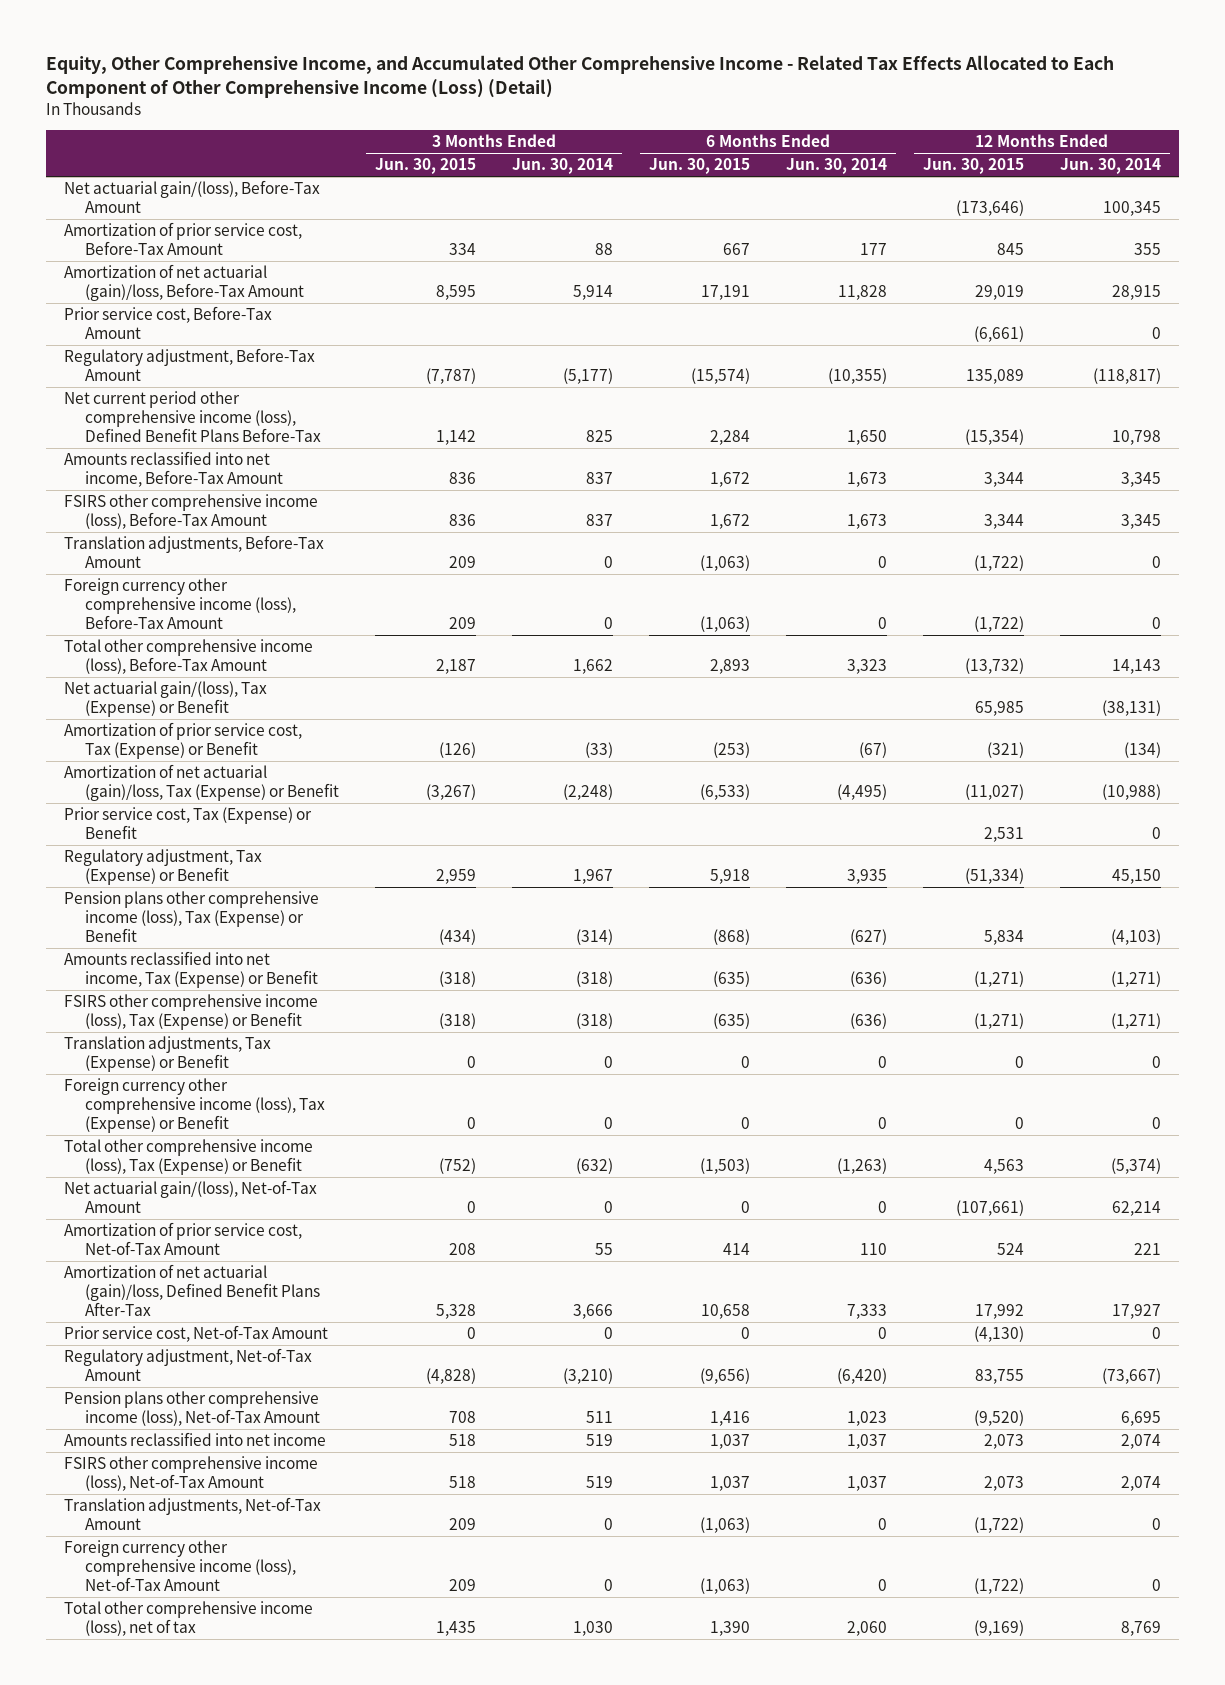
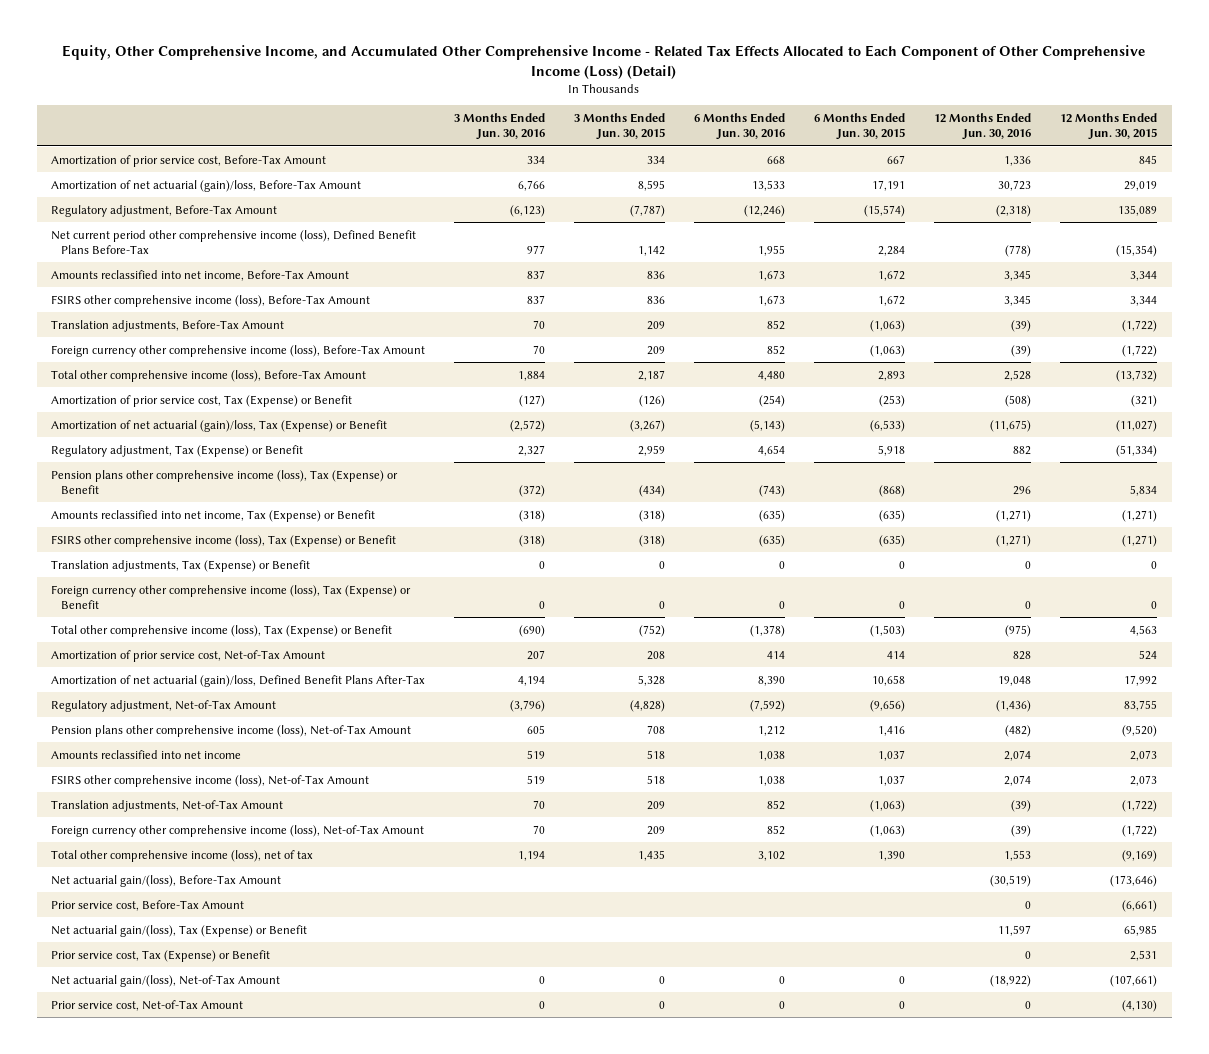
[512,158,614,175] Jun. 30, 2014 -> none
[786,158,888,175] Jun. 30, 2014 -> none
[1060,158,1162,175] Jun. 30, 2014 -> none
none -> [454,112,546,141] 3 Months Ended Jun. 30, 2016
none -> [694,112,786,141] 6 Months Ended Jun. 30, 2016
none -> [934,112,1032,141] 12 Months Ended Jun. 30, 2016
[64,180,321,214] Net actuarial gain/(loss), Before-Tax Amount -> [51,874,282,887] Net actuarial gain/(loss), Before-Tax Amount
[64,306,273,340] Prior service cost, Before-Tax Amount -> [51,899,245,911] Prior service cost, Before-Tax Amount
[64,681,268,718] Net actuarial gain/(loss), Tax (Expense) or Benefit -> [51,924,308,937] Net actuarial gain/(loss), Tax (Expense) or Benefit
[64,807,313,840] Prior service cost, Tax (Expense) or Benefit -> [51,949,271,962] Prior service cost, Tax (Expense) or Benefit
[64,1180,318,1214] Net actuarial gain/(loss), Net-of-Tax Amount -> [51,974,281,987] Net actuarial gain/(loss), Net-of-Tax Amount
[64,1325,329,1343] Prior service cost, Net-of-Tax Amount -> [51,999,244,1011] Prior service cost, Net-of-Tax Amount

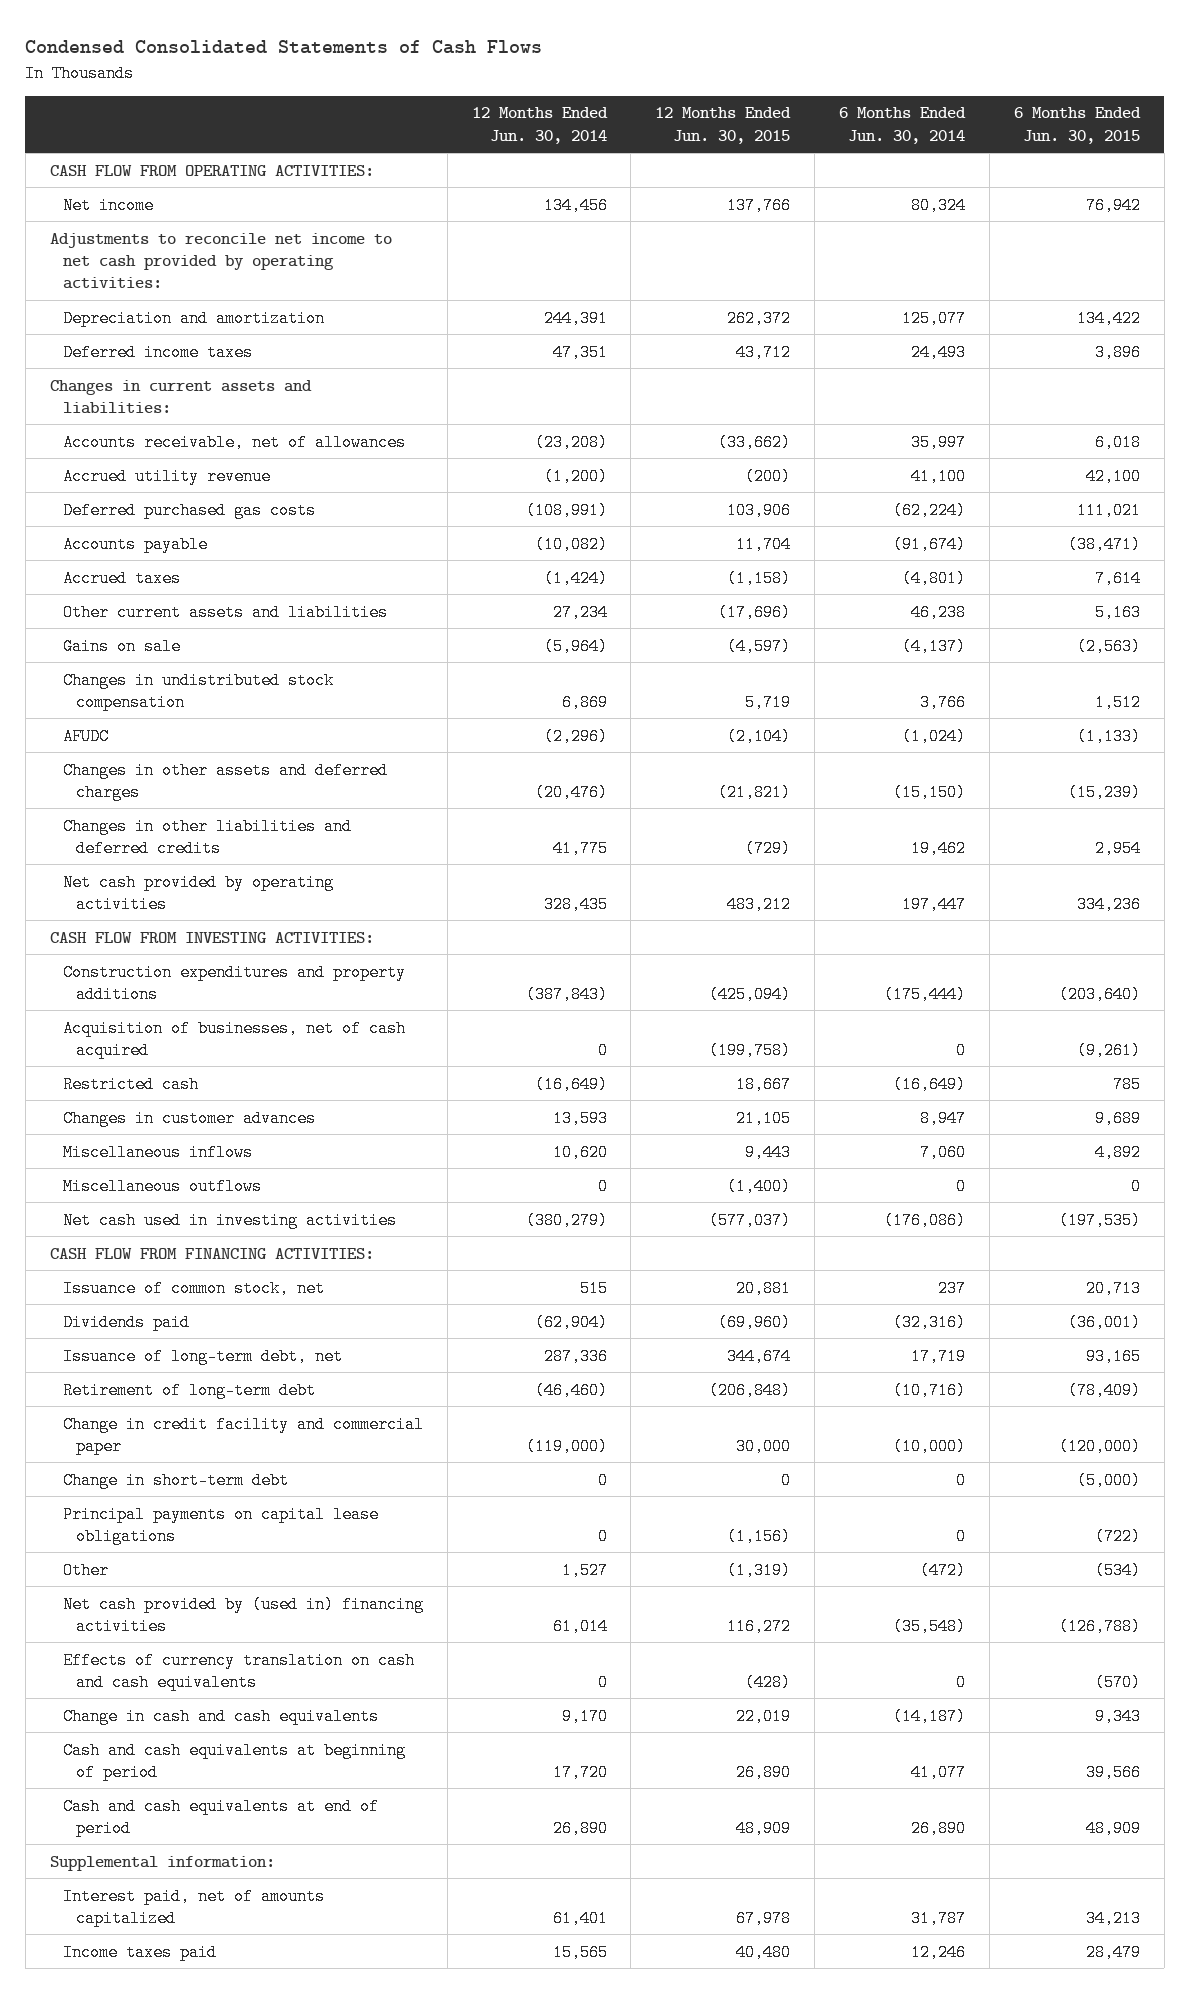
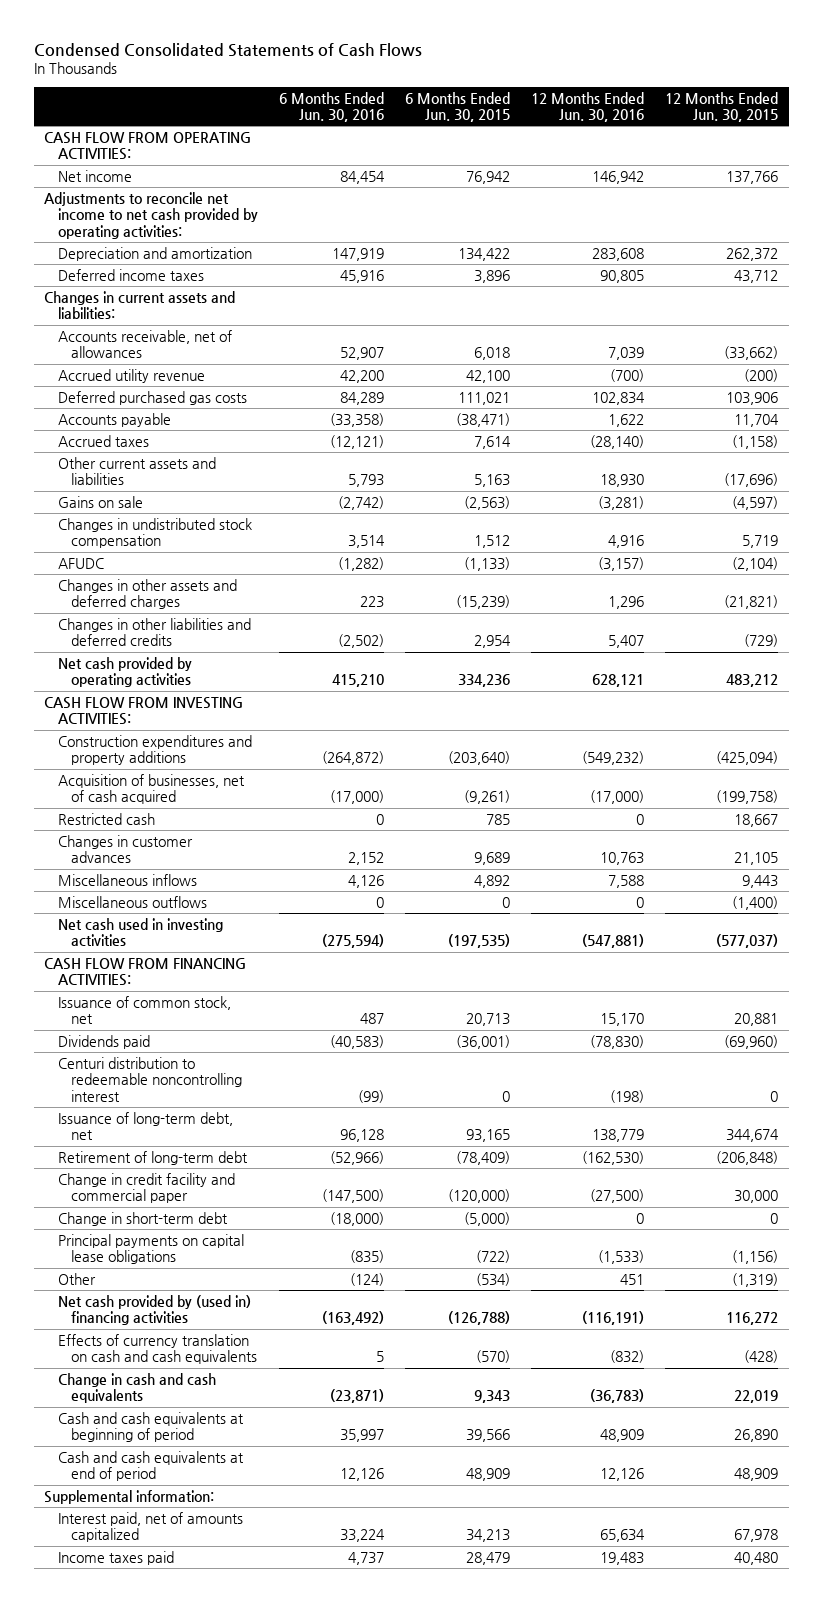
[471,107,608,144] 12 Months Ended Jun. 30, 2014 -> none
[839,107,967,144] 6 Months Ended Jun. 30, 2014 -> none
none -> [278,91,384,122] 6 Months Ended Jun. 30, 2016
none -> [531,91,645,122] 12 Months Ended Jun. 30, 2016
none -> [57,1056,243,1102] Centuri distribution to redeemable noncontrolling interest

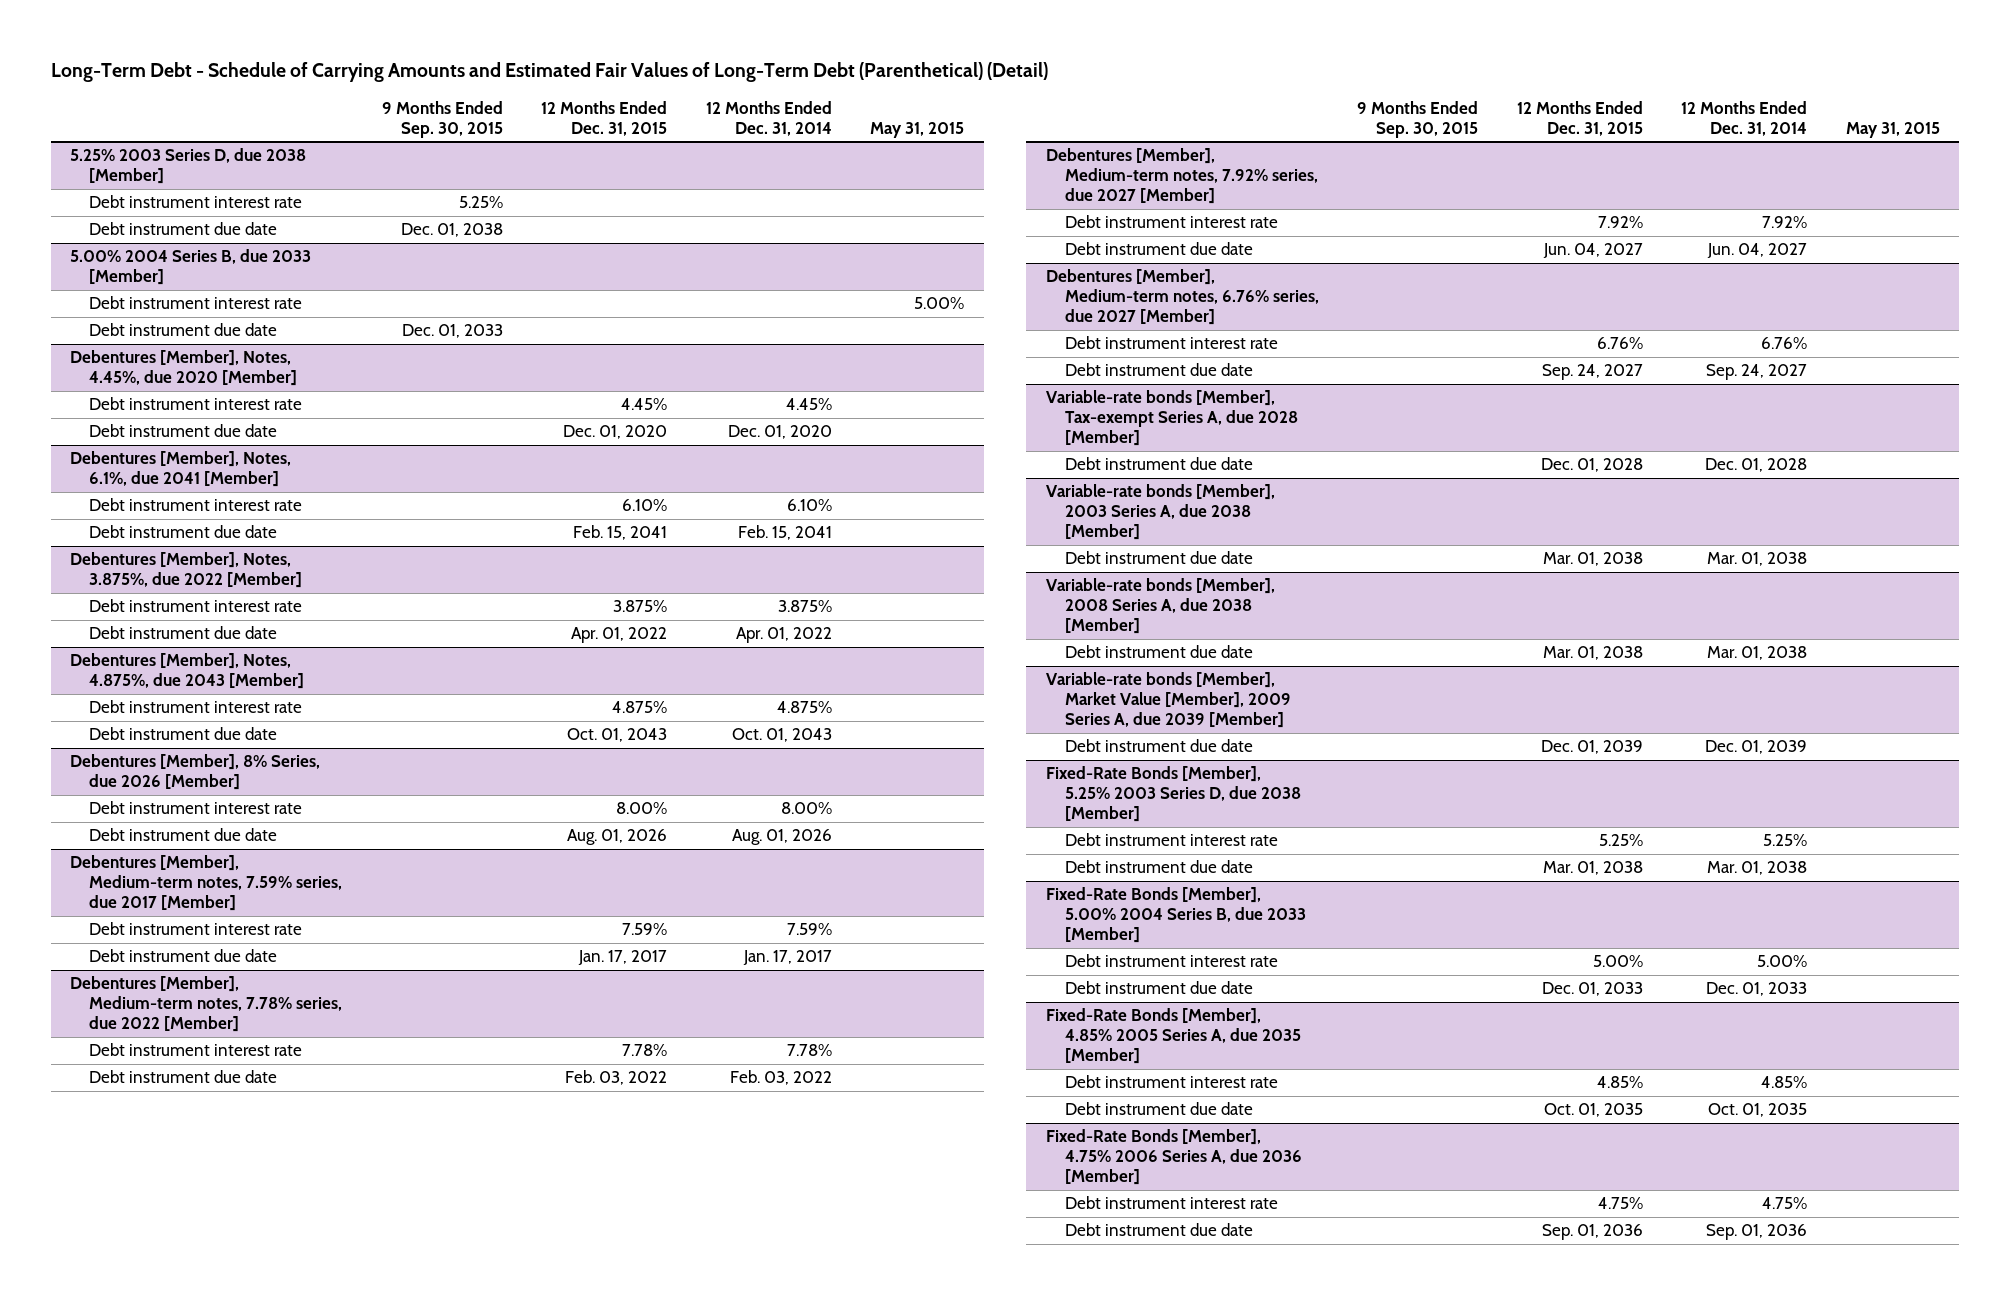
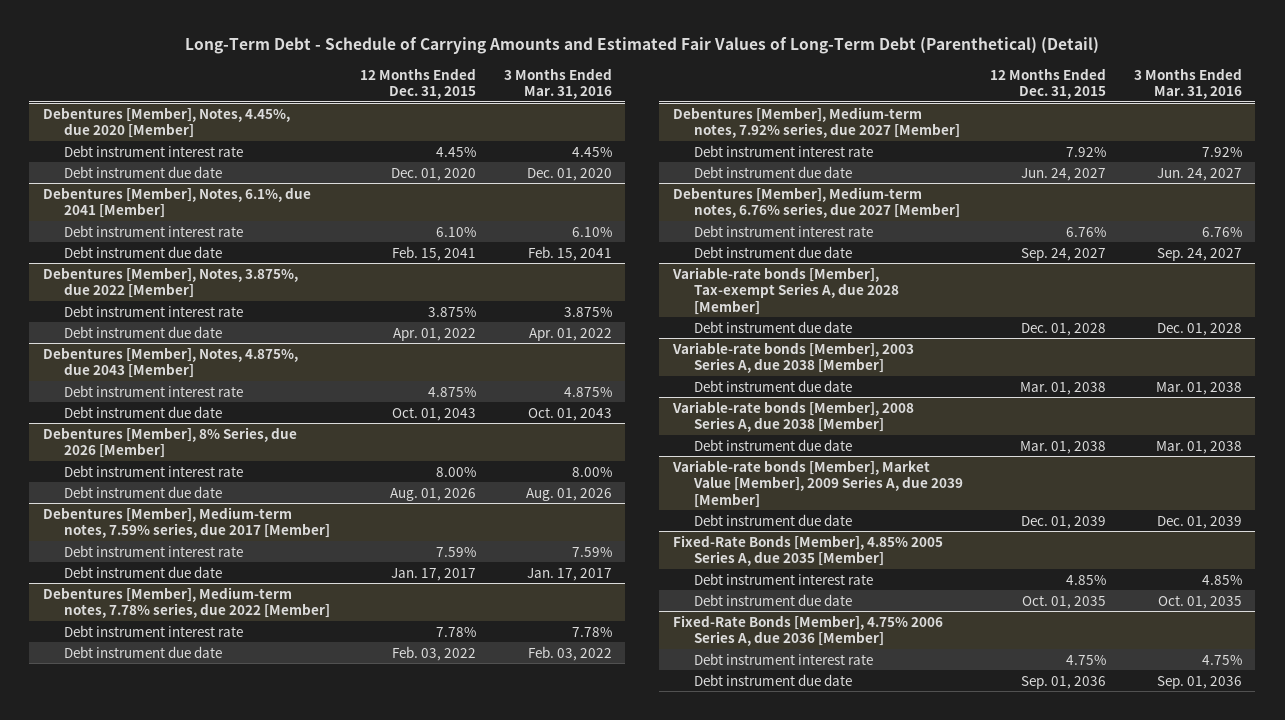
[381,100,503,138] 9 Months Ended Sep. 30, 2015 -> none
[705,100,832,136] 12 Months Ended Dec. 31, 2014 -> none
[870,121,965,138] May 31, 2015 -> none
none -> [503,67,612,100] 3 Months Ended Mar. 31, 2016
[70,148,307,185] 5.25% 2003 Series D, due 2038 [Member] -> none
[88,195,302,209] Debt instrument interest rate -> none
[88,222,277,236] Debt instrument due date -> none
[70,249,312,286] 5.00% 2004 Series B, due 2033 [Member] -> none
[88,296,302,310] Debt instrument interest rate -> none
[88,323,277,337] Debt instrument due date -> none
[1542,243,1643,259] Jun. 04, 2027 -> [1021,167,1107,181] Jun. 24, 2027
[1045,766,1301,823] Fixed-Rate Bonds [Member], 5.25% 2003 Series D, due 2038 [Member] -> none
[1064,833,1278,847] Debt instrument interest rate -> none
[1064,860,1253,874] Debt instrument due date -> none
[1045,887,1306,944] Fixed-Rate Bonds [Member], 5.00% 2004 Series B, due 2033 [Member] -> none
[1064,954,1278,968] Debt instrument interest rate -> none
[1064,981,1253,995] Debt instrument due date -> none

